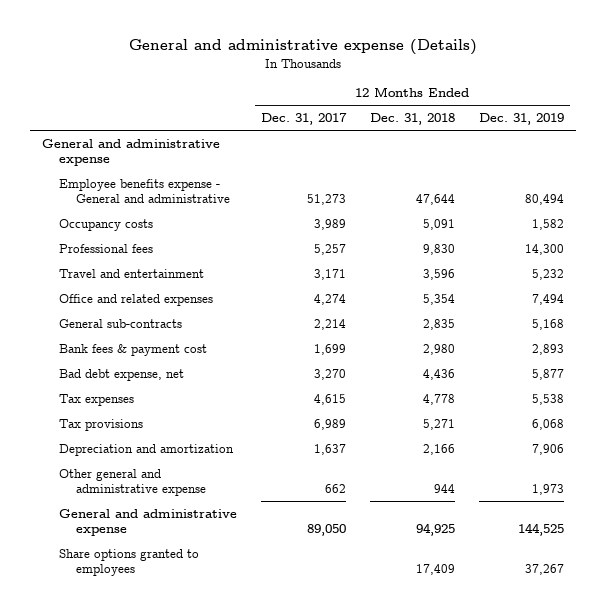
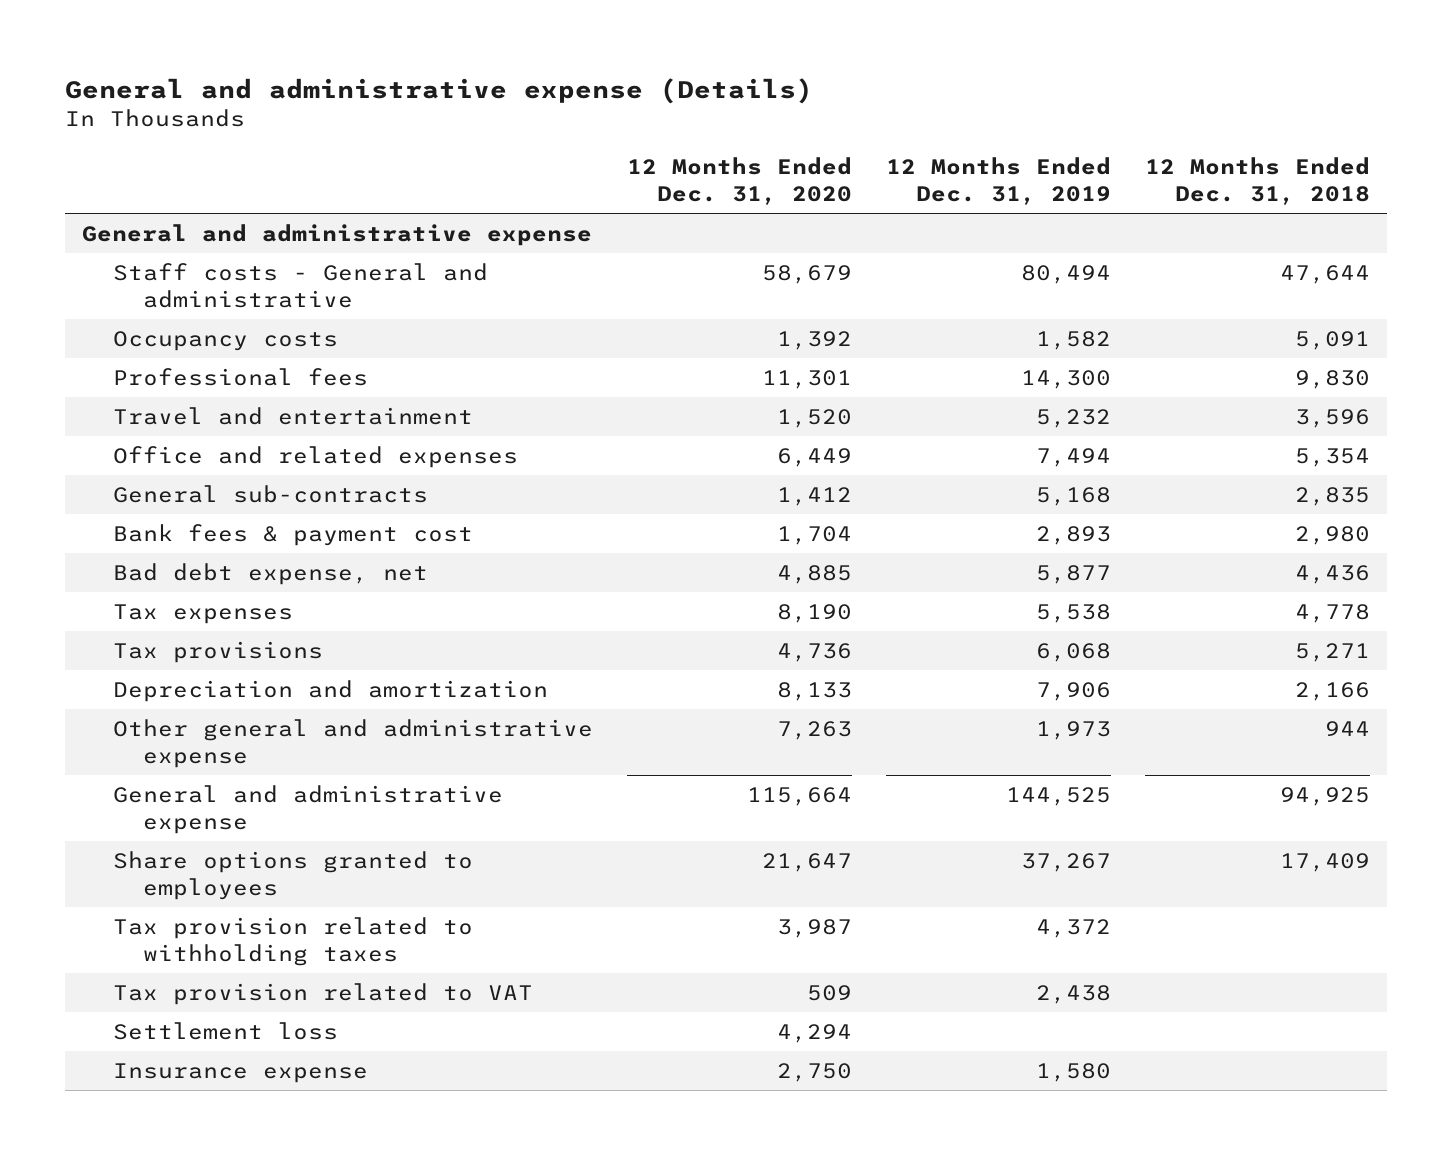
[260,113,347,126] Dec. 31, 2017 -> none
none -> [626,157,852,205] 12 Months Ended Dec. 31, 2020
[59,178,230,204] Employee benefits expense - General and administrative -> [112,263,488,308] Staff costs - General and administrative
none -> [112,917,473,966] Tax provision related to withholding taxes
none -> [112,983,533,1006] Tax provision related to VAT
none -> [112,1022,338,1041] Settlement loss
none -> [112,1063,368,1084] Insurance expense

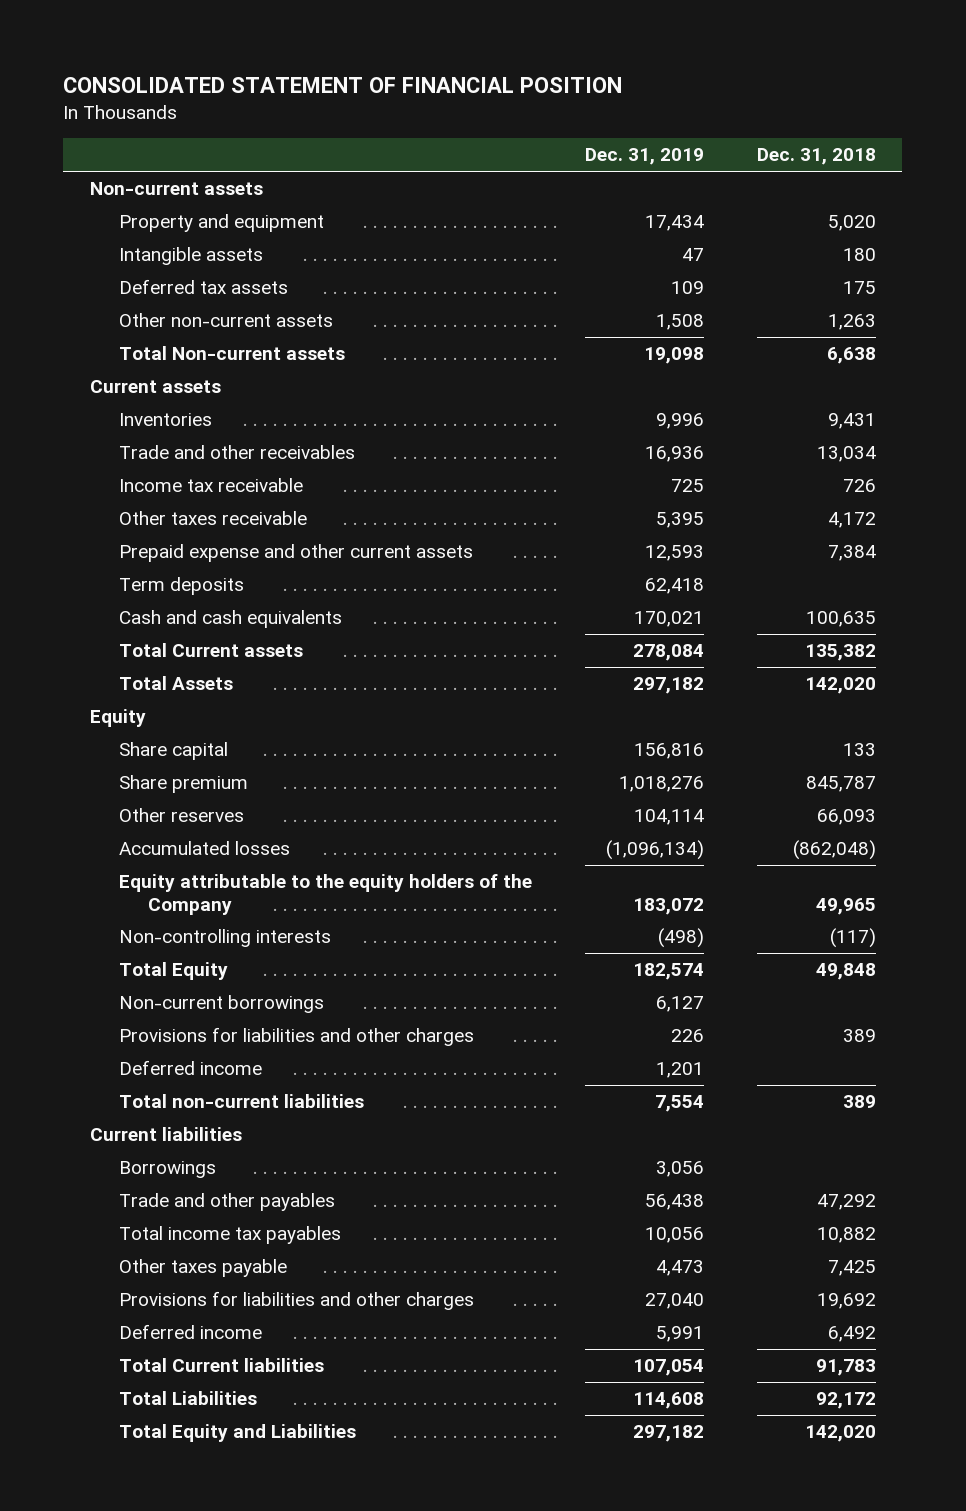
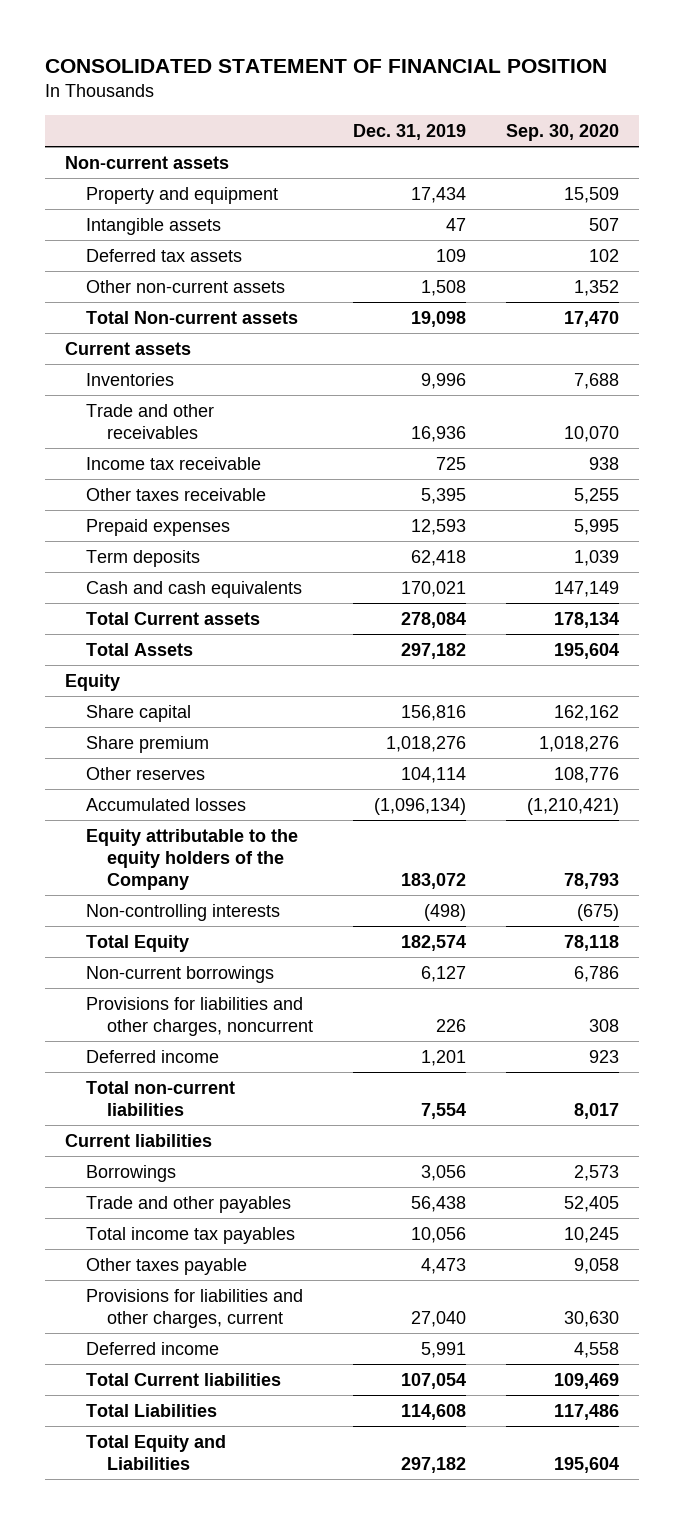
[756,148,876,166] Dec. 31, 2018 -> none
none -> [506,124,620,142] Sep. 30, 2020
[119,544,474,563] Prepaid expense and other current assets -> [85,518,230,536] Prepaid expenses
[119,1027,475,1047] Provisions for liabilities and other charges -> [85,996,313,1036] Provisions for liabilities and other charges, noncurrent
[119,1291,475,1311] Provisions for liabilities and other charges -> [85,1288,303,1328] Provisions for liabilities and other charges, current

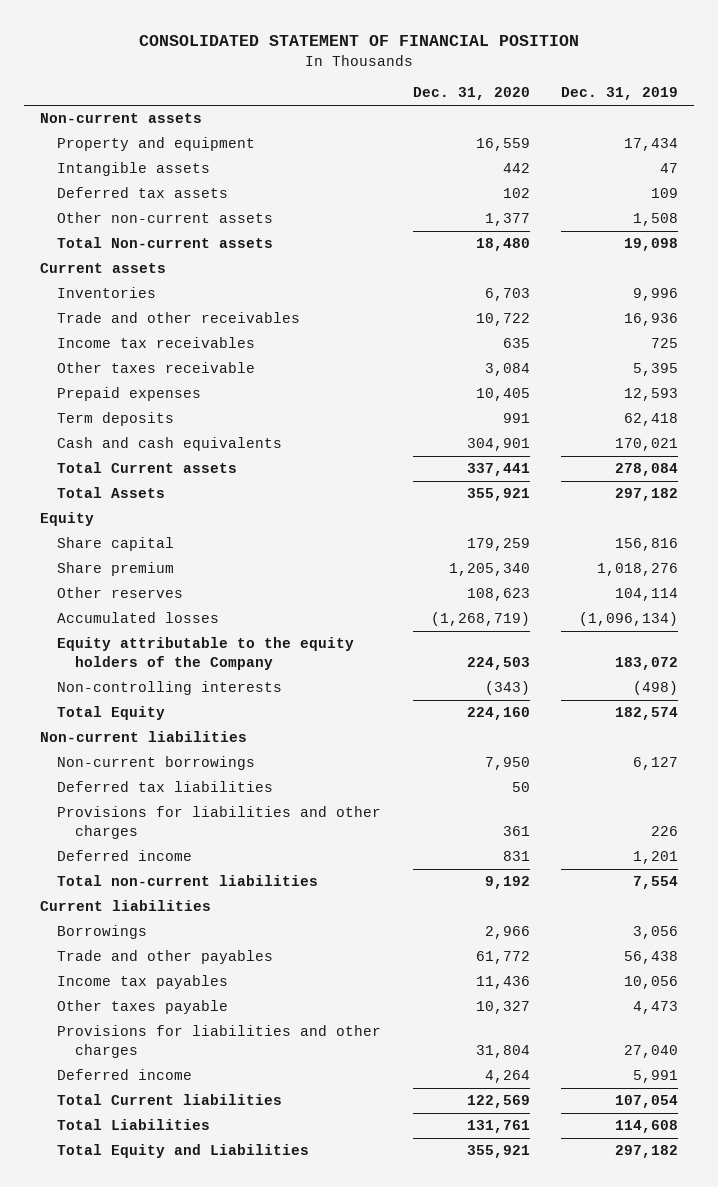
[506,124,620,142] Sep. 30, 2020 -> none
none -> [412,87,530,101] Dec. 31, 2020
[85,456,261,470] Income tax receivable -> [57,337,256,349] Income tax receivables
none -> [39,731,247,743] Non-current liabilities
none -> [57,781,274,793] Deferred tax liabilities
[85,996,313,1036] Provisions for liabilities and other charges, noncurrent -> [57,806,382,839] Provisions for liabilities and other charges
[85,1226,295,1244] Total income tax payables -> [57,975,229,990] Income tax payables
[85,1288,303,1328] Provisions for liabilities and other charges, current -> [57,1025,382,1058] Provisions for liabilities and other charges

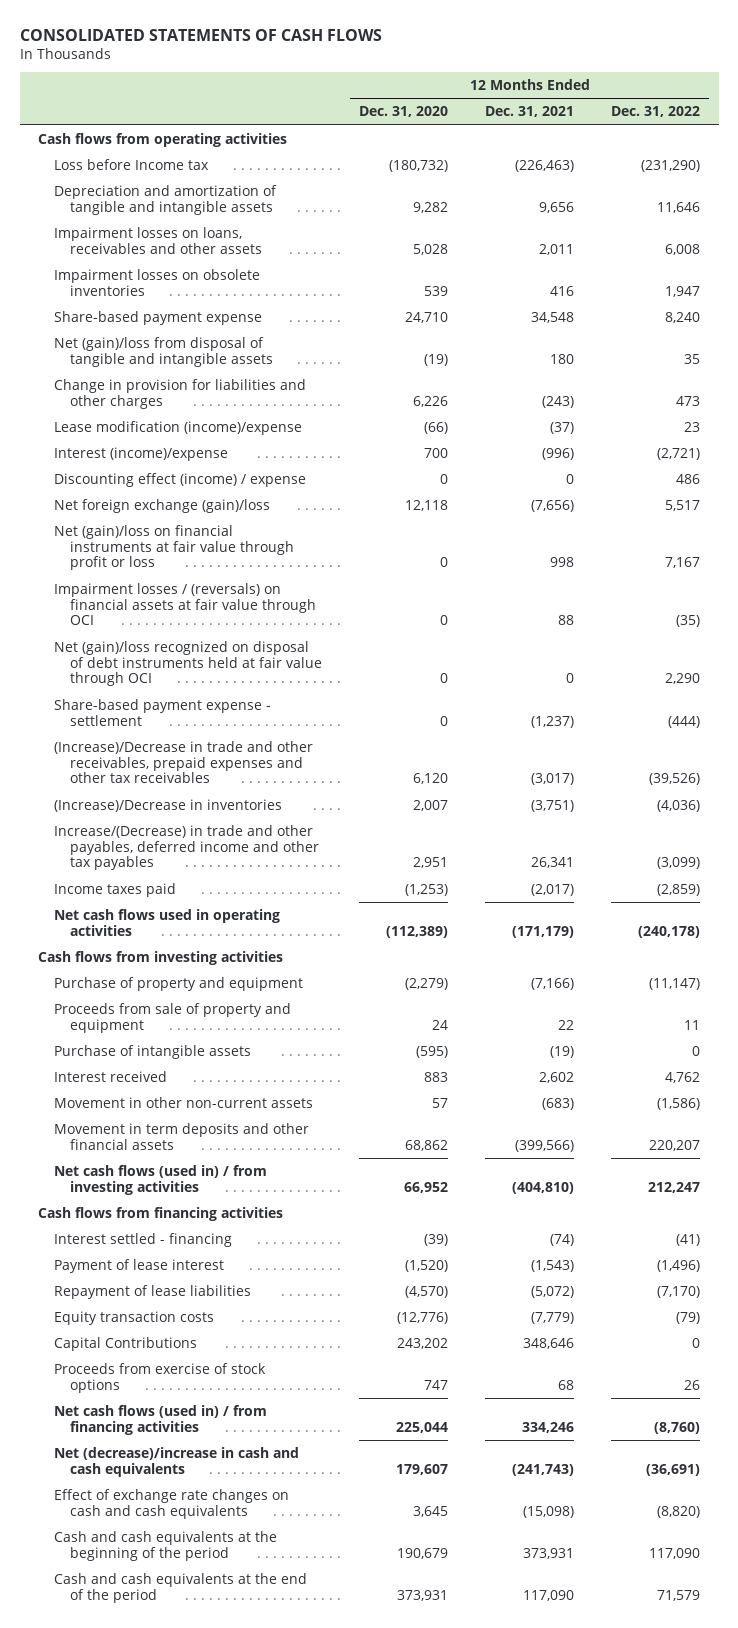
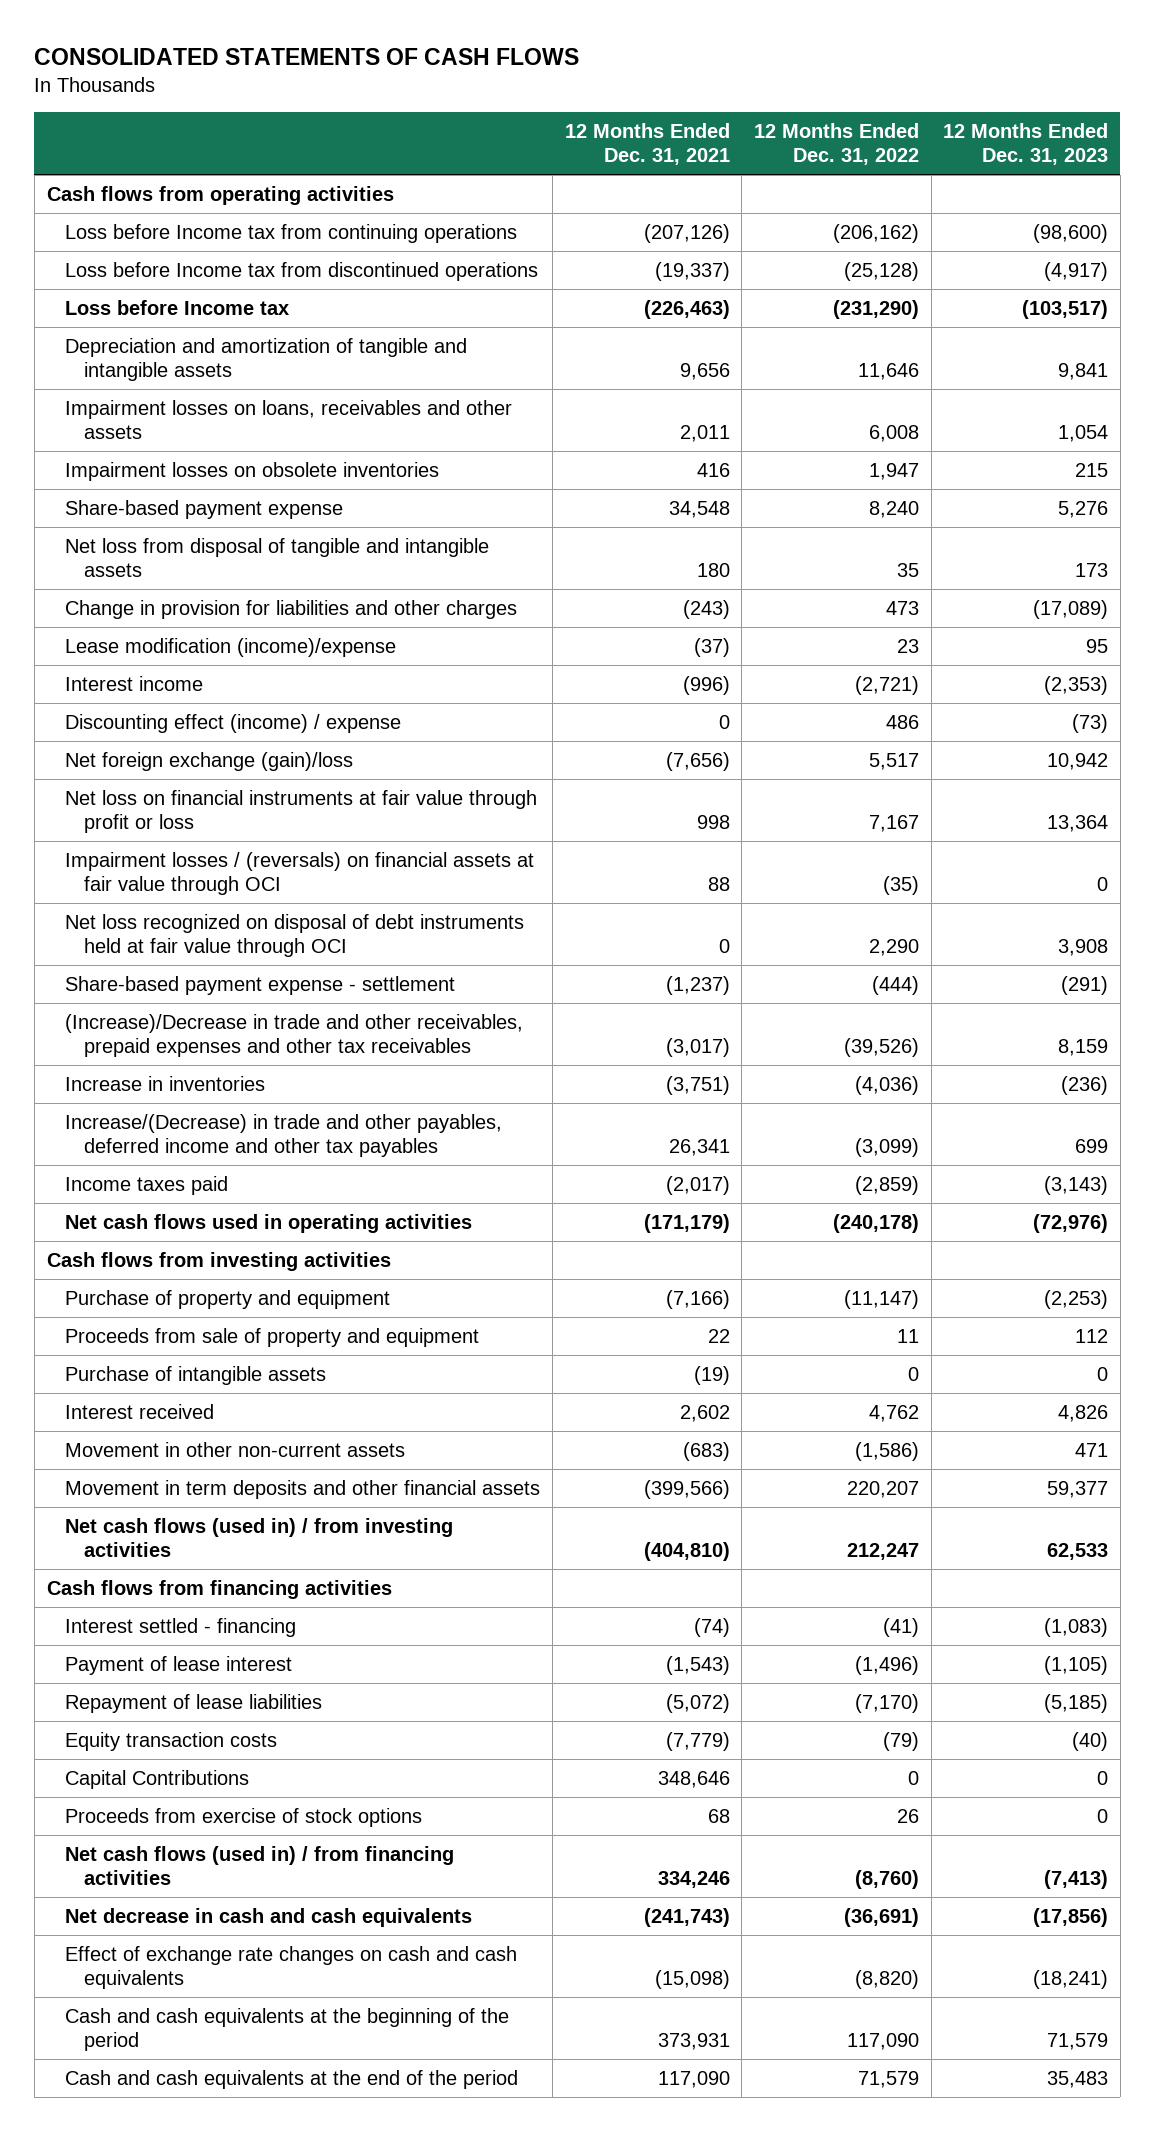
[359,106,449,118] Dec. 31, 2020 -> none
none -> [943,122,1109,166] 12 Months Ended Dec. 31, 2023
none -> [65,223,518,243] Loss before Income tax from continuing operations
none -> [65,261,539,281] Loss before Income tax from discontinued operations
[54,336,273,367] Net (gain)/loss from disposal of tangible and intangible assets -> [65,537,490,578] Net loss from disposal of tangible and intangible assets
[54,446,229,461] Interest (income)/expense -> [65,675,204,691] Interest income
[54,524,294,571] Net (gain)/loss on financial instruments at fair value through profit or loss -> [65,789,538,834] Net loss on financial instruments at fair value through profit or loss
[54,640,322,687] Net (gain)/loss recognized on disposal of debt instruments held at fair value through OCI -> [65,913,525,958] Net loss recognized on disposal of debt instruments held at fair value through OCI
[54,798,283,812] (Increase)/Decrease in inventories -> [65,1075,266,1091] Increase in inventories
[54,1446,300,1477] Net (decrease)/increase in cash and cash equivalents -> [65,1907,473,1927] Net decrease in cash and cash equivalents

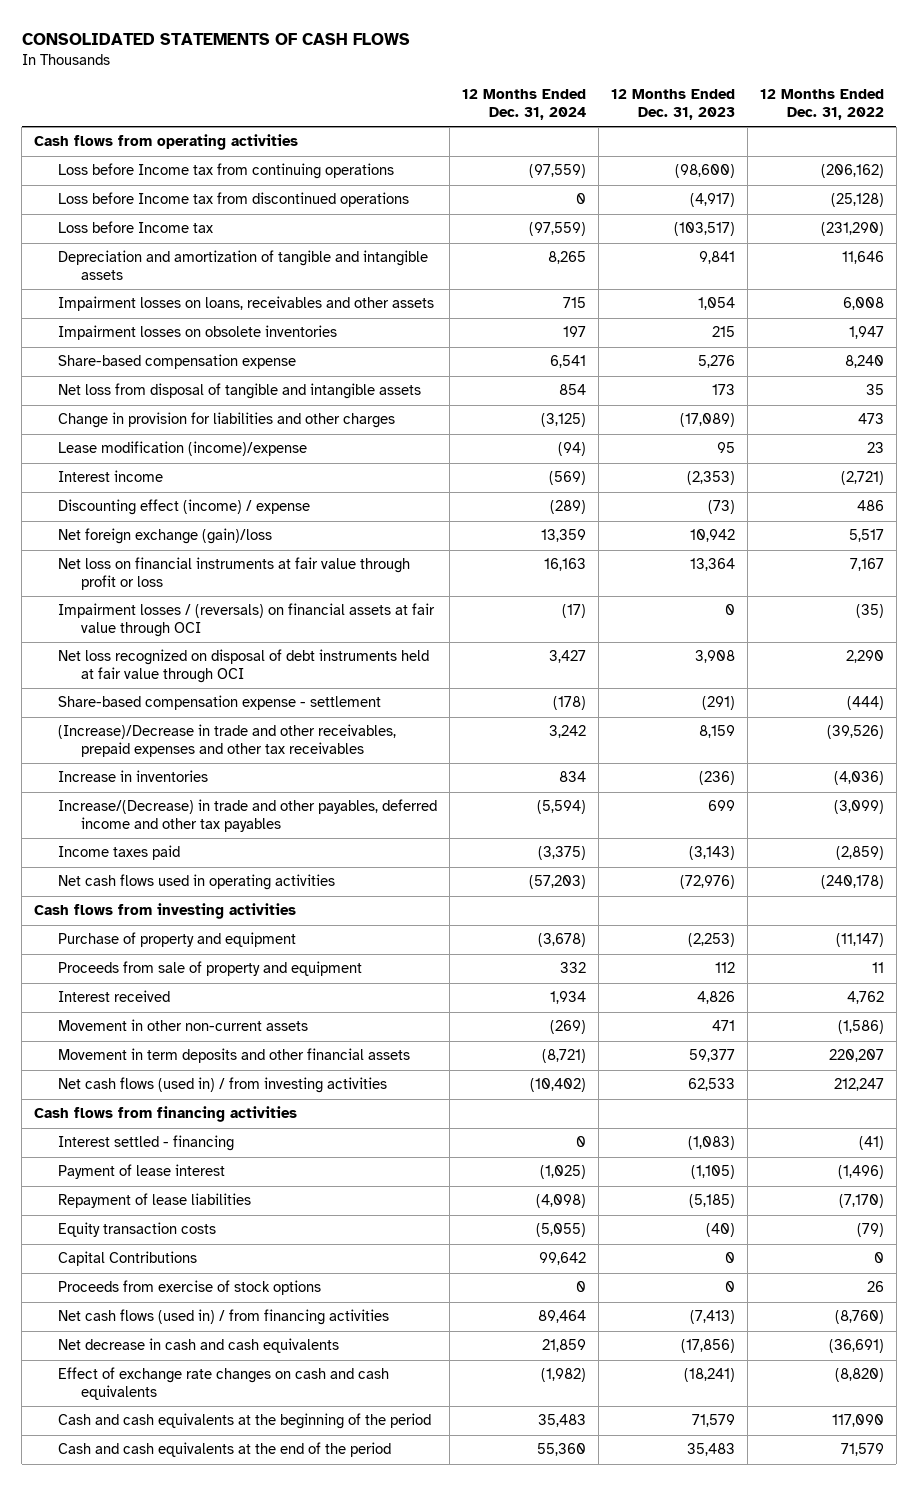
[564,122,730,166] 12 Months Ended Dec. 31, 2021 -> none
none -> [461,89,586,120] 12 Months Ended Dec. 31, 2024
[65,499,344,519] Share-based payment expense -> [57,354,296,370] Share-based compensation expense
[65,975,456,995] Share-based payment expense - settlement -> [57,695,381,711] Share-based compensation expense - settlement
[65,1365,327,1385] Purchase of intangible assets -> none

